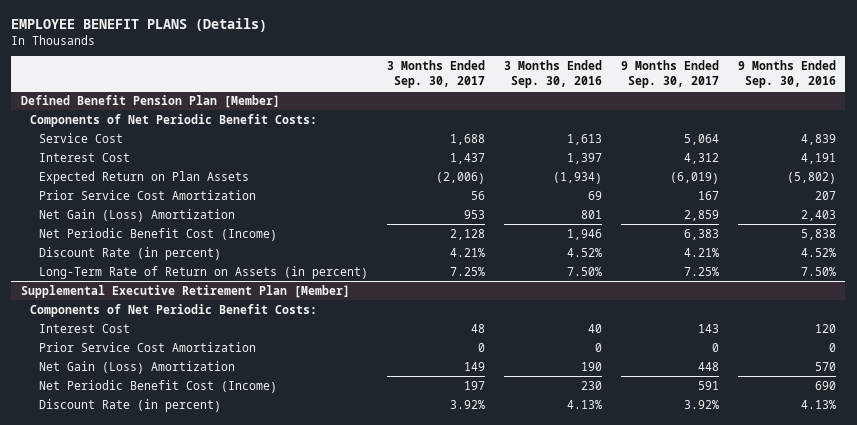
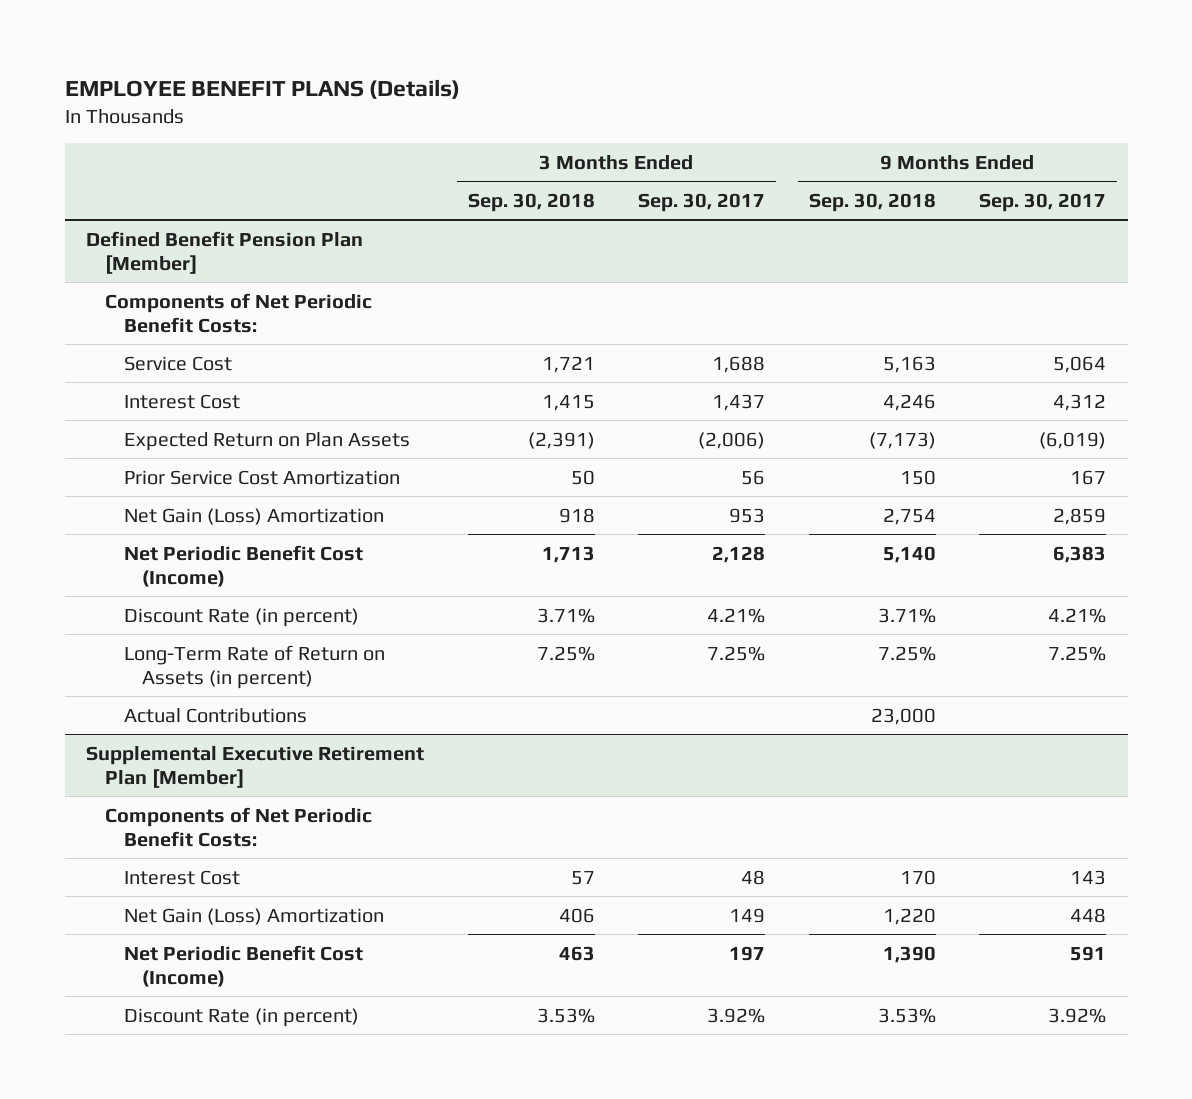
[503,60,602,88] 3 Months Ended Sep. 30, 2016 -> none
[737,60,836,88] 9 Months Ended Sep. 30, 2016 -> none
none -> [467,192,595,212] Sep. 30, 2018
none -> [808,192,936,212] Sep. 30, 2018
none -> [123,707,307,723] Actual Contributions
[38,341,256,352] Prior Service Cost Amortization -> none

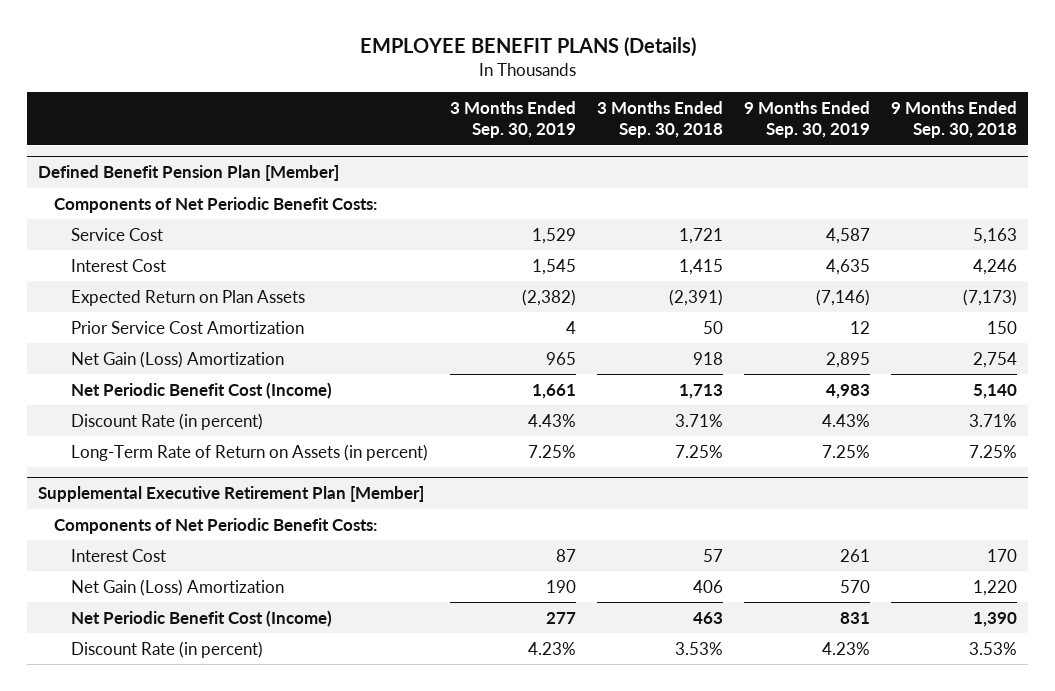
[638,192,766,212] Sep. 30, 2017 -> none
[978,192,1106,212] Sep. 30, 2017 -> none
none -> [449,101,576,139] 3 Months Ended Sep. 30, 2019
none -> [744,101,871,139] 9 Months Ended Sep. 30, 2019
[123,707,307,723] Actual Contributions -> none

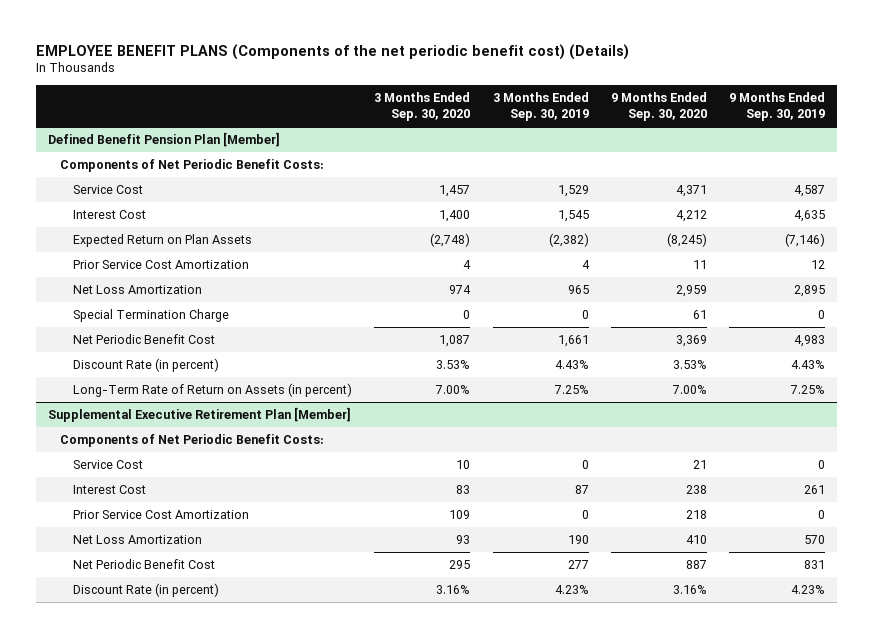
[359,36,696,57] EMPLOYEE BENEFIT PLANS (Details) -> [36,43,630,60] EMPLOYEE BENEFIT PLANS (Components of the net periodic benefit cost) (Details)
[596,101,723,139] 3 Months Ended Sep. 30, 2018 -> none
[891,101,1018,139] 9 Months Ended Sep. 30, 2018 -> none
none -> [374,91,471,121] 3 Months Ended Sep. 30, 2020
none -> [610,91,707,121] 9 Months Ended Sep. 30, 2020
[71,350,285,368] Net Gain (Loss) Amortization -> [72,285,202,295] Net Loss Amortization
none -> [72,309,229,323] Special Termination Charge
[71,381,333,399] Net Periodic Benefit Cost (Income) -> [72,334,215,345] Net Periodic Benefit Cost
none -> [72,460,143,470] Service Cost
none -> [72,510,249,520] Prior Service Cost Amortization
[71,578,285,596] Net Gain (Loss) Amortization -> [72,535,202,545] Net Loss Amortization
[71,609,333,627] Net Periodic Benefit Cost (Income) -> [72,559,215,570] Net Periodic Benefit Cost

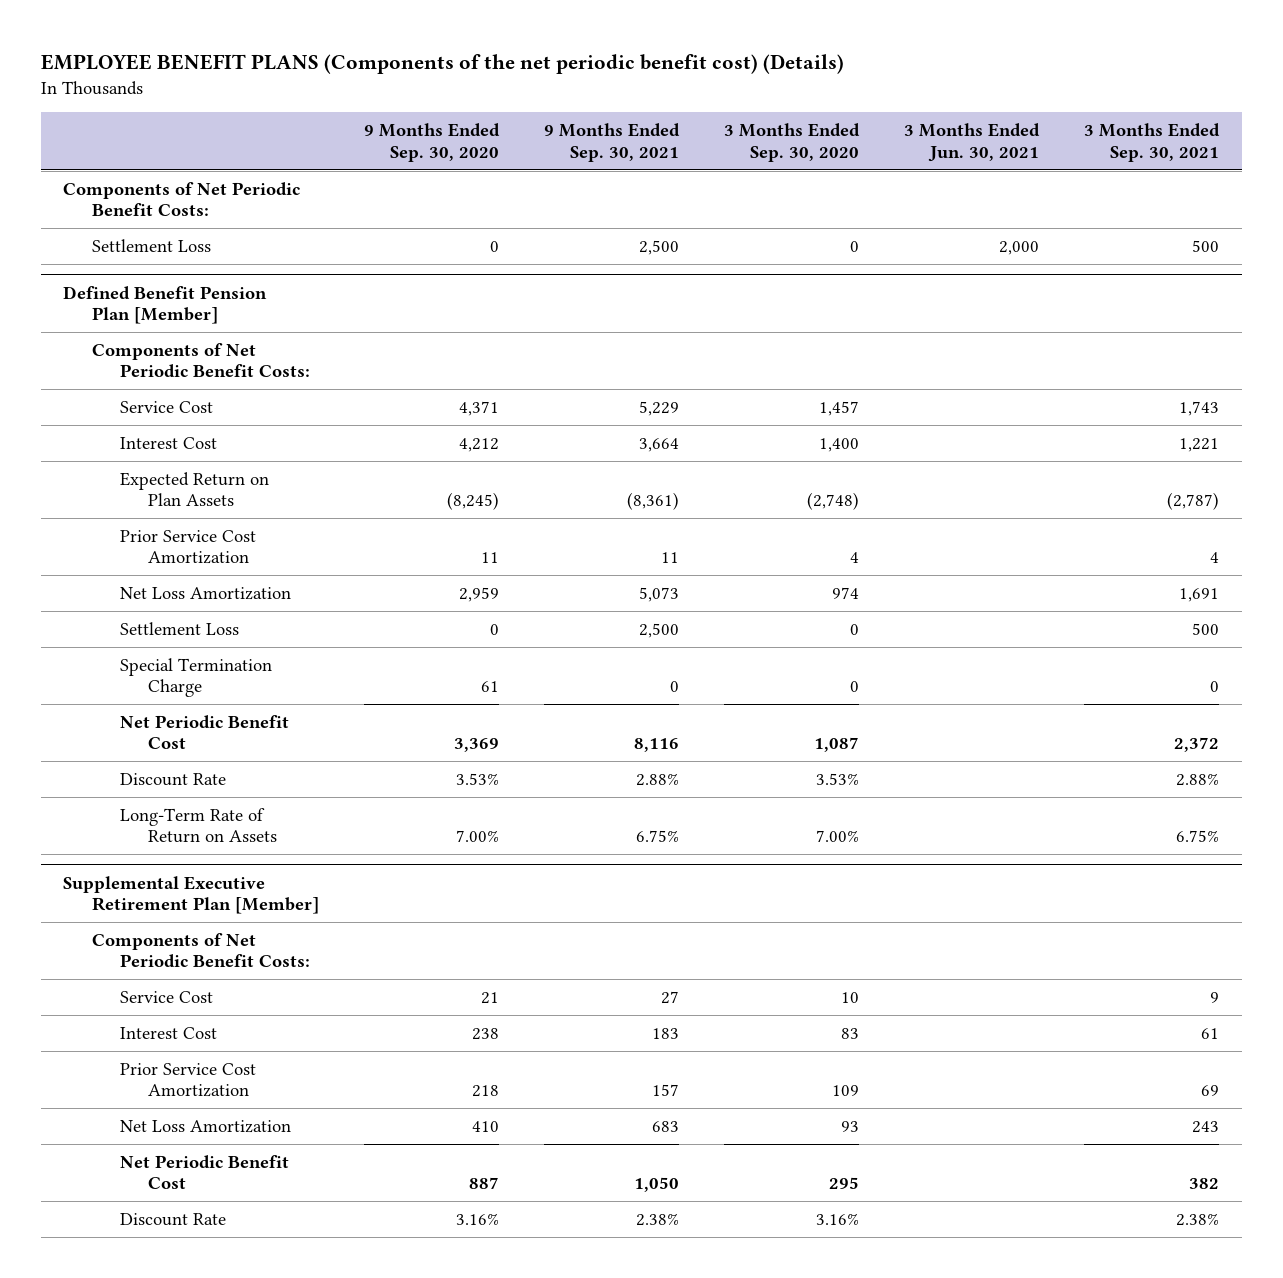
[492,91,589,121] 3 Months Ended Sep. 30, 2019 -> none
[729,91,826,121] 9 Months Ended Sep. 30, 2019 -> none
none -> [543,123,680,162] 9 Months Ended Sep. 30, 2021
none -> [904,123,1041,162] 3 Months Ended Jun. 30, 2021
none -> [1084,123,1221,162] 3 Months Ended Sep. 30, 2021
none -> [63,181,301,217] Components of Net Periodic Benefit Costs:
none -> [91,238,211,252] Settlement Loss
none -> [119,621,239,635] Settlement Loss
[72,358,219,373] Discount Rate (in percent) -> [119,772,226,786] Discount Rate
[72,383,352,398] Long-Term Rate of Return on Assets (in percent) -> [119,807,277,844] Long-Term Rate of Return on Assets
[72,583,219,598] Discount Rate (in percent) -> [119,1212,226,1226] Discount Rate

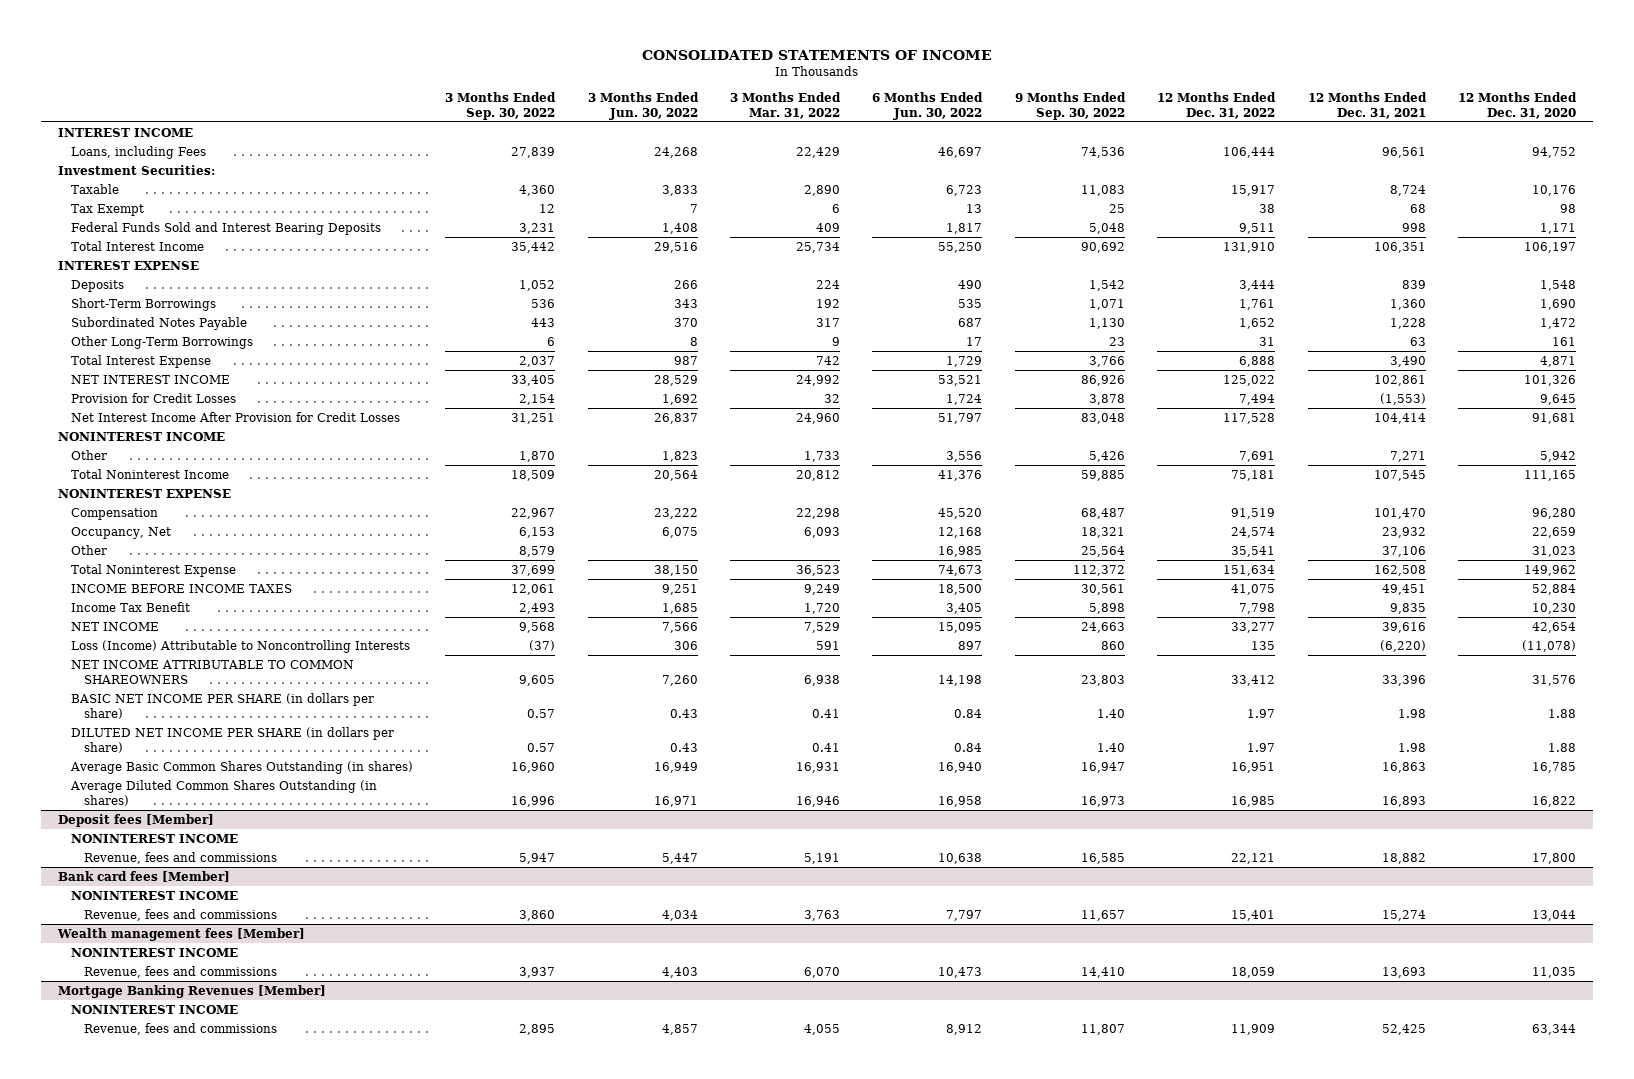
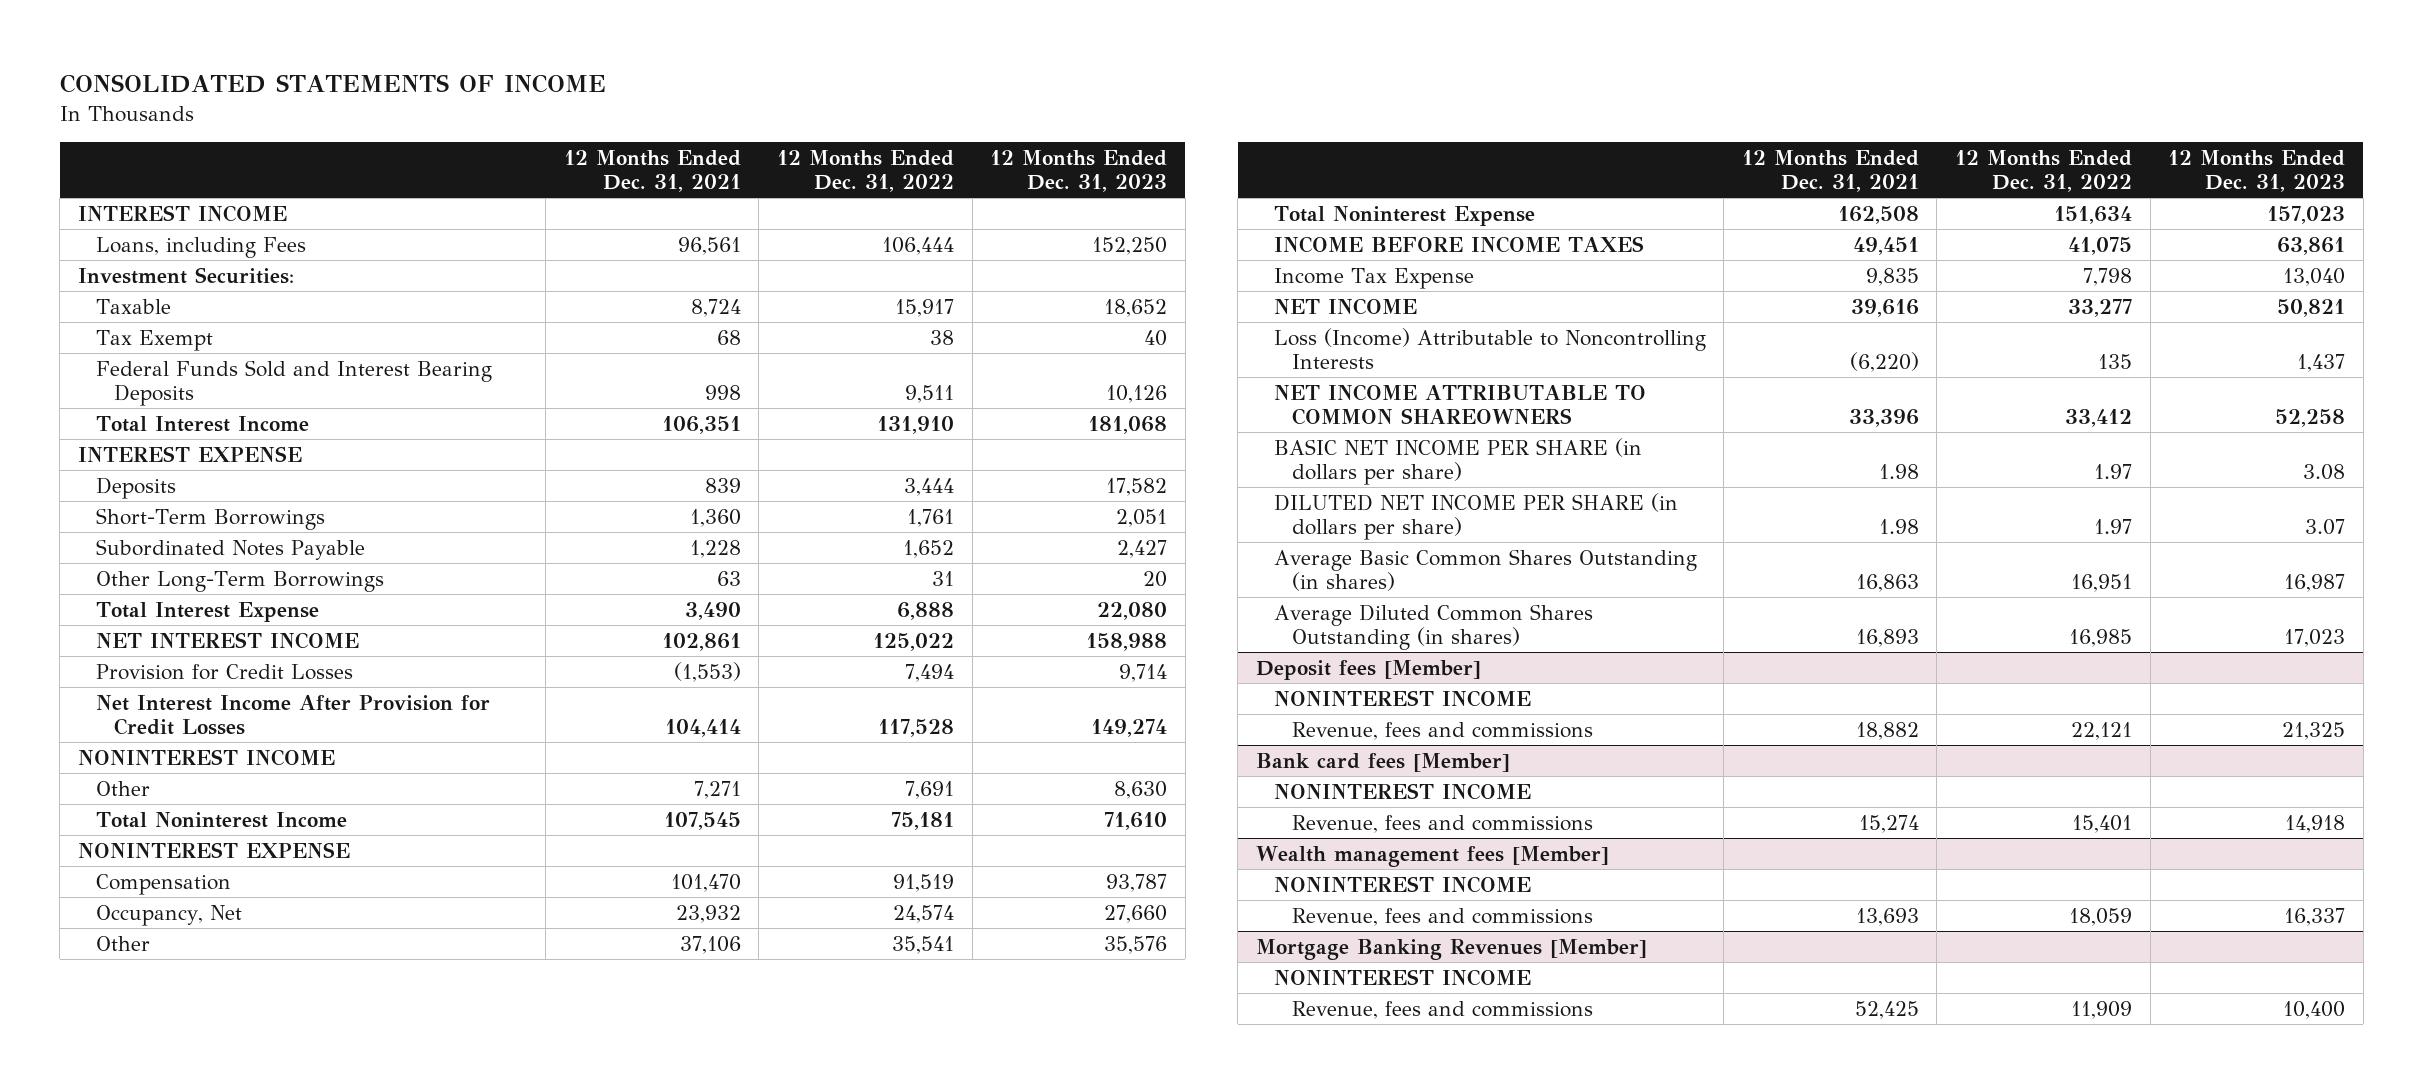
[445,91,557,120] 3 Months Ended Sep. 30, 2022 -> none
[587,91,699,120] 3 Months Ended Jun. 30, 2022 -> none
[730,91,842,119] 3 Months Ended Mar. 31, 2022 -> none
[872,91,984,120] 6 Months Ended Jun. 30, 2022 -> none
[1014,91,1126,120] 9 Months Ended Sep. 30, 2022 -> none
[1458,91,1578,119] 12 Months Ended Dec. 31, 2020 -> none
none -> [990,149,1168,192] 12 Months Ended Dec. 31, 2023
[70,601,190,612] Income Tax Benefit -> [1273,267,1474,289] Income Tax Expense

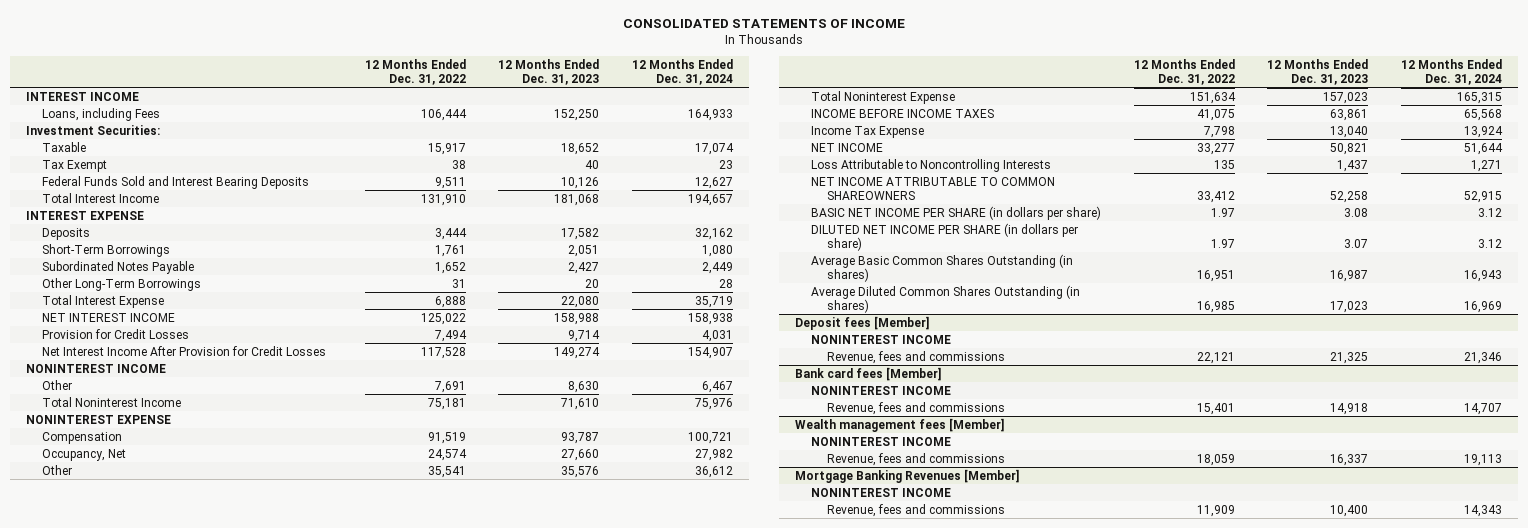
[563,149,741,192] 12 Months Ended Dec. 31, 2021 -> none
none -> [631,58,733,86] 12 Months Ended Dec. 31, 2024
[1273,327,1706,370] Loss (Income) Attributable to Noncontrolling Interests -> [811,158,1052,172] Loss Attributable to Noncontrolling Interests

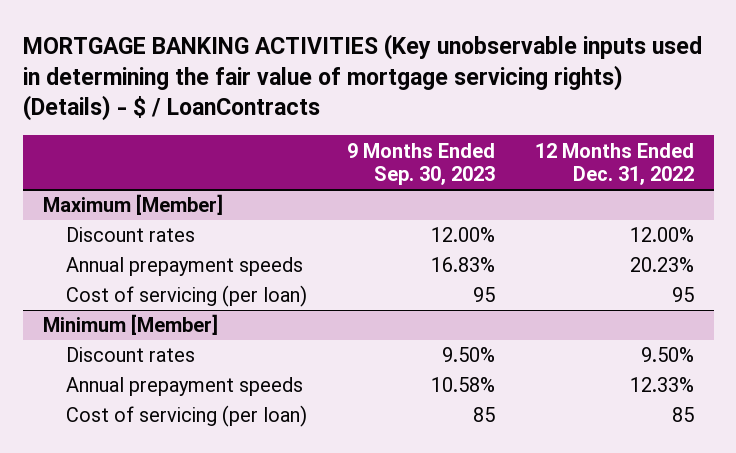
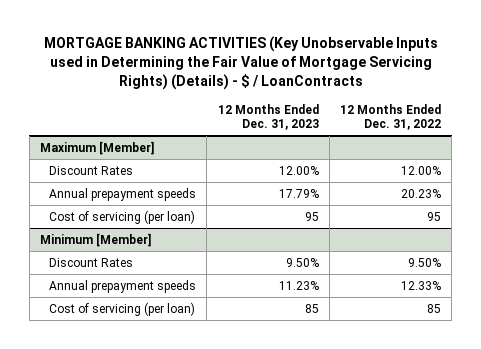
[22,33,702,122] MORTGAGE BANKING ACTIVITIES (Key unobservable inputs used in determining the fair value of mortgage servicing rights) (Details) - $ / LoanContracts -> [43,36,438,90] MORTGAGE BANKING ACTIVITIES (Key Unobservable Inputs used in Determining the Fair Value of Mortgage Servicing Rights) (Details) - $ / LoanContracts
[346,142,495,185] 9 Months Ended Sep. 30, 2023 -> none
none -> [217,103,319,130] 12 Months Ended Dec. 31, 2023
[65,227,195,243] Discount rates -> [49,165,134,175] Discount Rates
[65,347,195,363] Discount rates -> [49,257,134,267] Discount Rates

